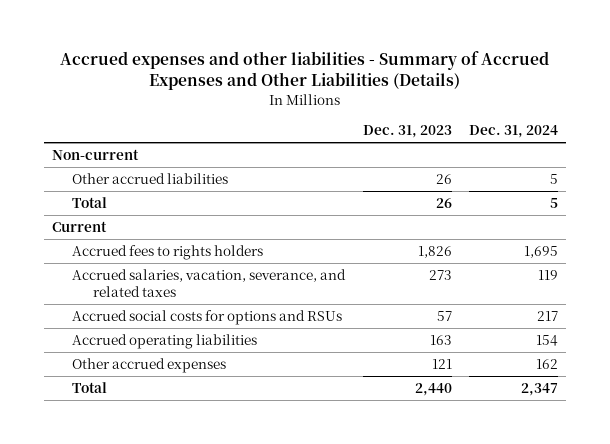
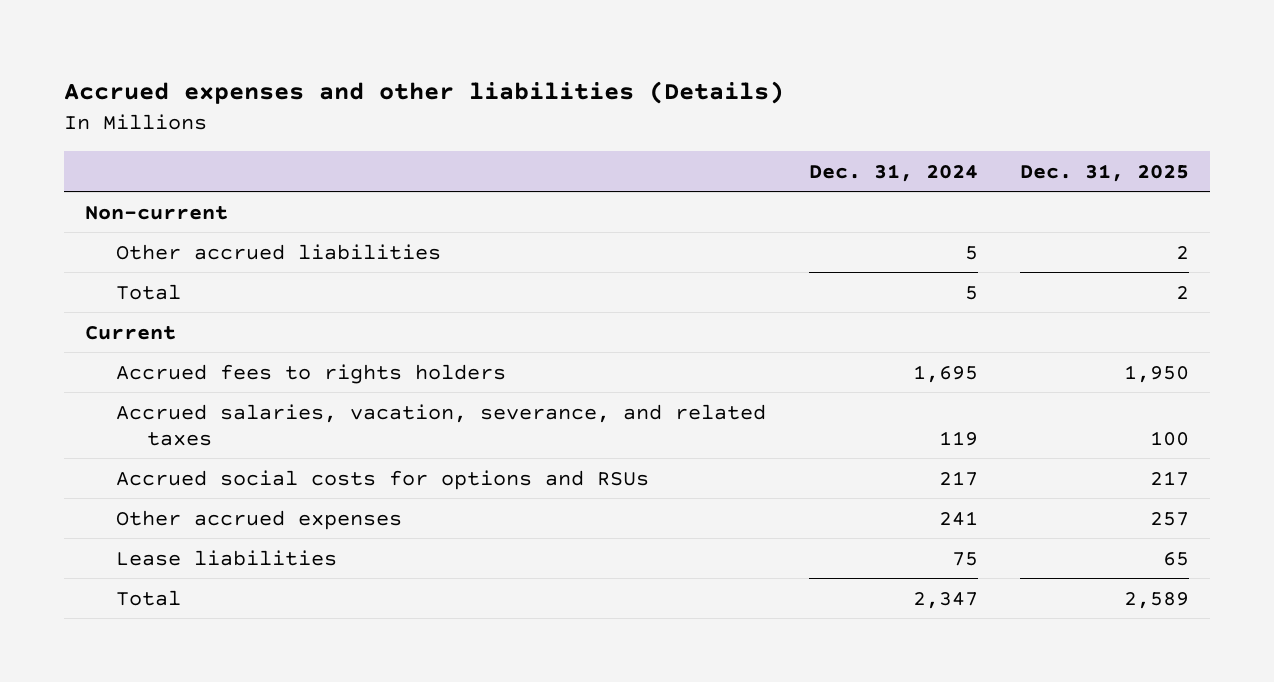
[60,51,550,91] Accrued expenses and other liabilities - Summary of Accrued Expenses and Other Liabilities (Details) -> [64,80,785,104] Accrued expenses and other liabilities (Details)
[362,125,452,139] Dec. 31, 2023 -> none
none -> [1019,163,1189,182] Dec. 31, 2025
[72,334,258,350] Accrued operating liabilities -> none
[535,359,558,370] 162 -> [938,510,978,526] 241
none -> [116,549,338,566] Lease liabilities

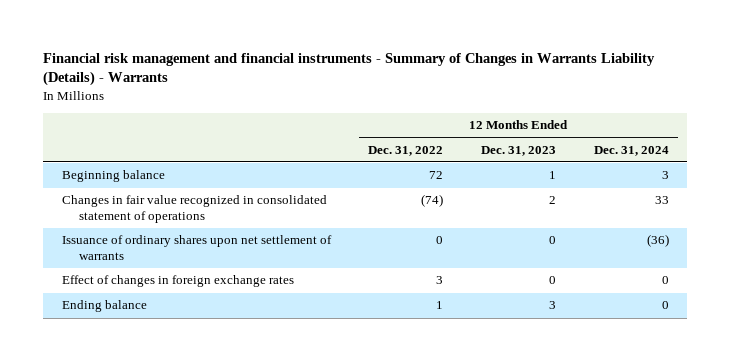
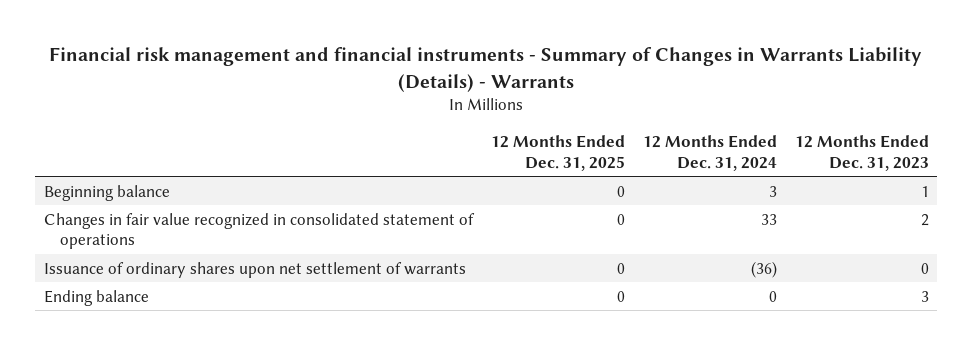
[368,145,444,156] Dec. 31, 2022 -> none
none -> [490,134,625,171] 12 Months Ended Dec. 31, 2025
[61,275,294,288] Effect of changes in foreign exchange rates -> none

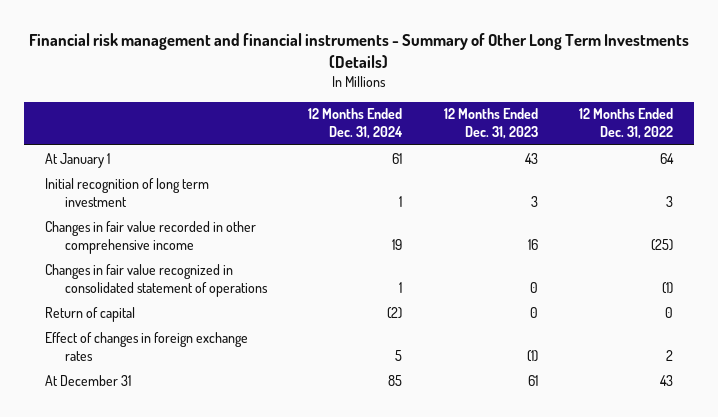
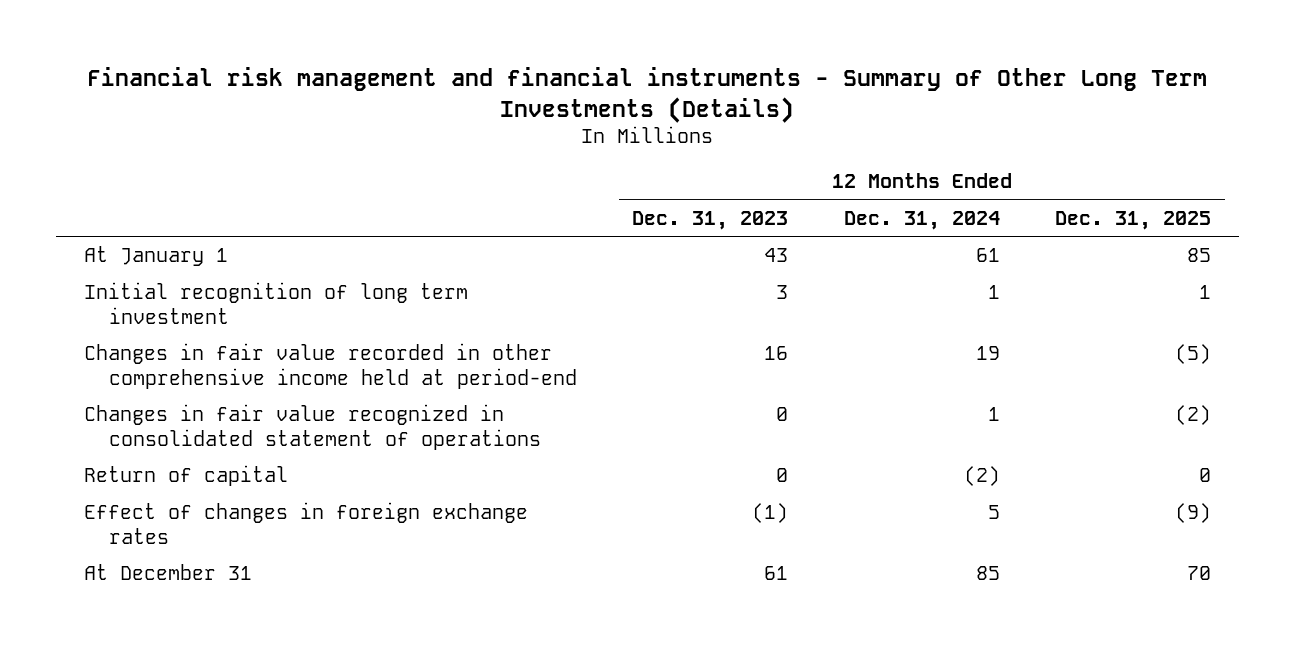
[579,108,674,140] 12 Months Ended Dec. 31, 2022 -> none
none -> [1055,210,1212,230] Dec. 31, 2025
[44,220,256,254] Changes in fair value recorded in other comprehensive income -> [83,343,578,389] Changes in fair value recorded in other comprehensive income held at period-end

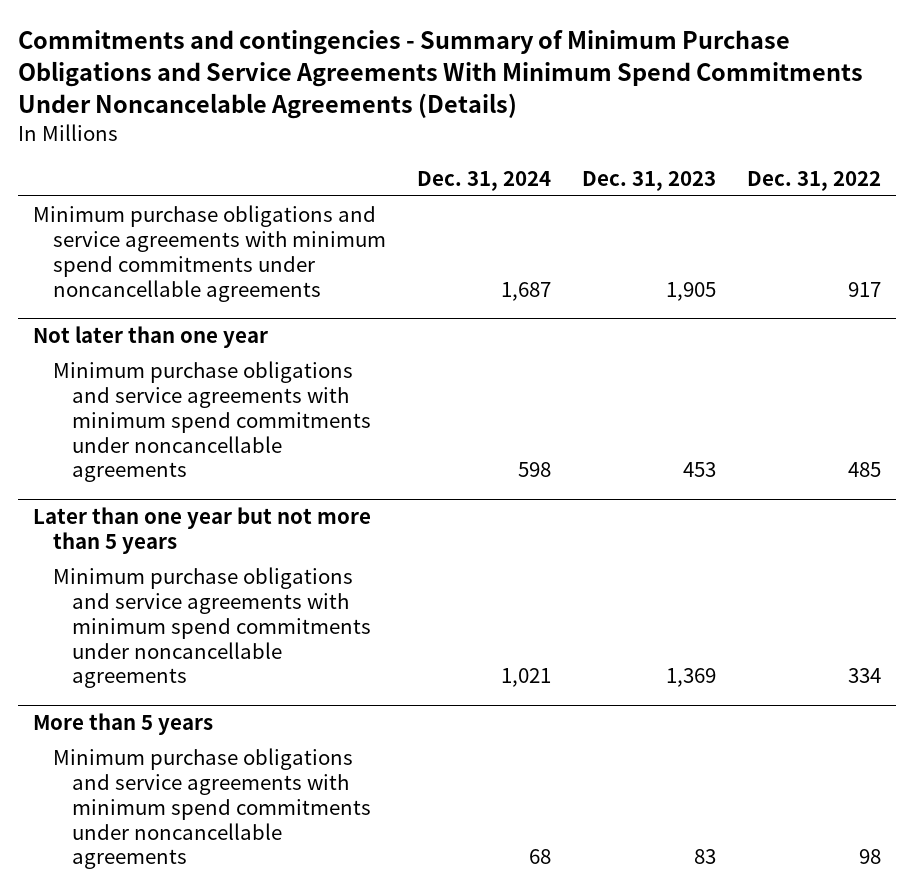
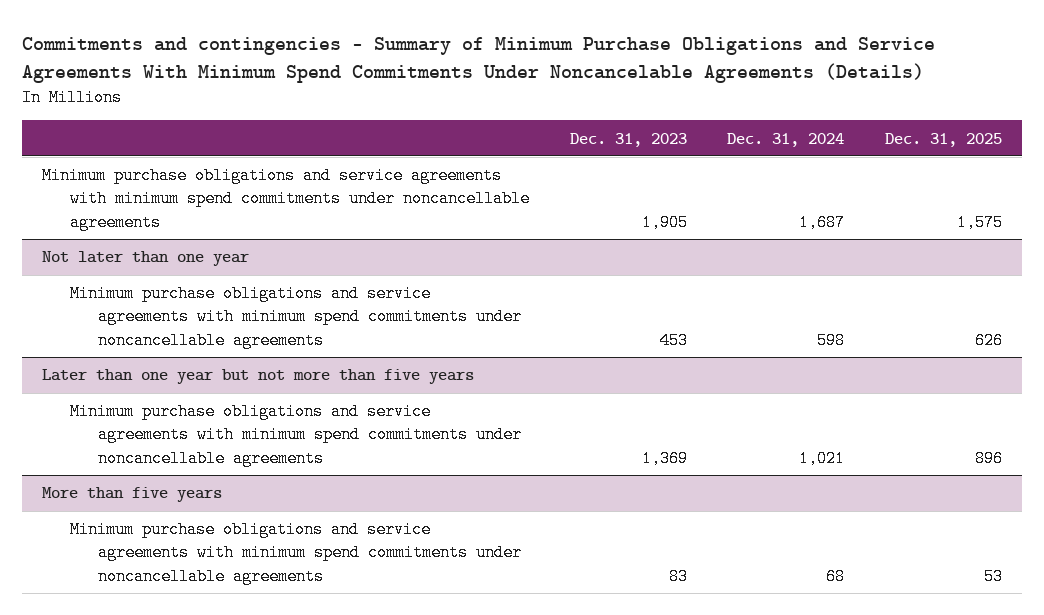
[746,170,881,191] Dec. 31, 2022 -> none
none -> [884,132,1002,147] Dec. 31, 2025
[33,507,372,555] Later than one year but not more than 5 years -> [42,369,475,385] Later than one year but not more than five years
[33,713,214,736] More than 5 years -> [42,487,223,503] More than five years

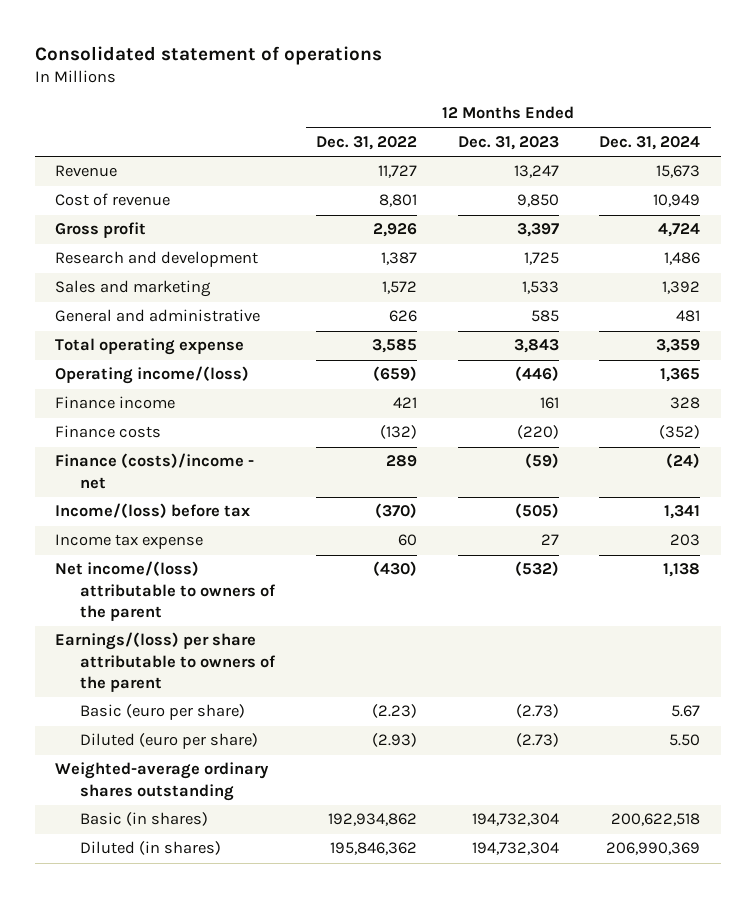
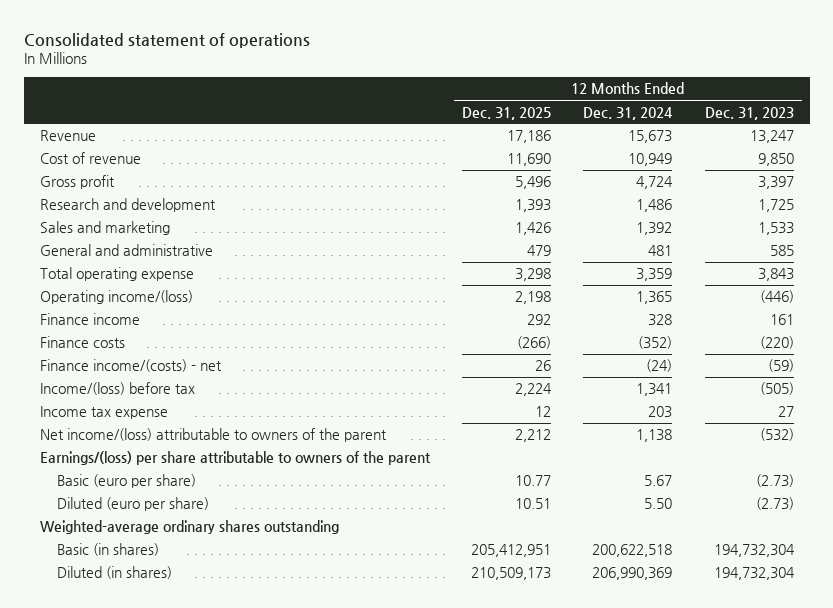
[315,135,417,150] Dec. 31, 2022 -> none
none -> [462,106,552,120] Dec. 31, 2025
[55,453,255,489] Finance (costs)/income - net -> [39,359,222,373] Finance income/(costs) - net

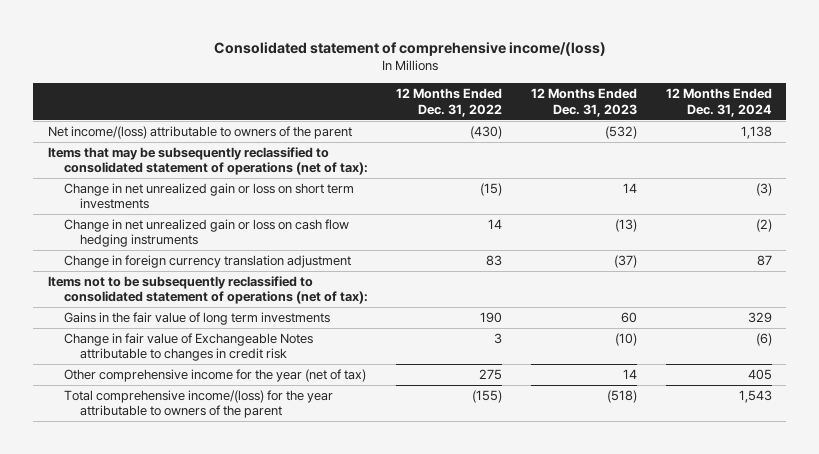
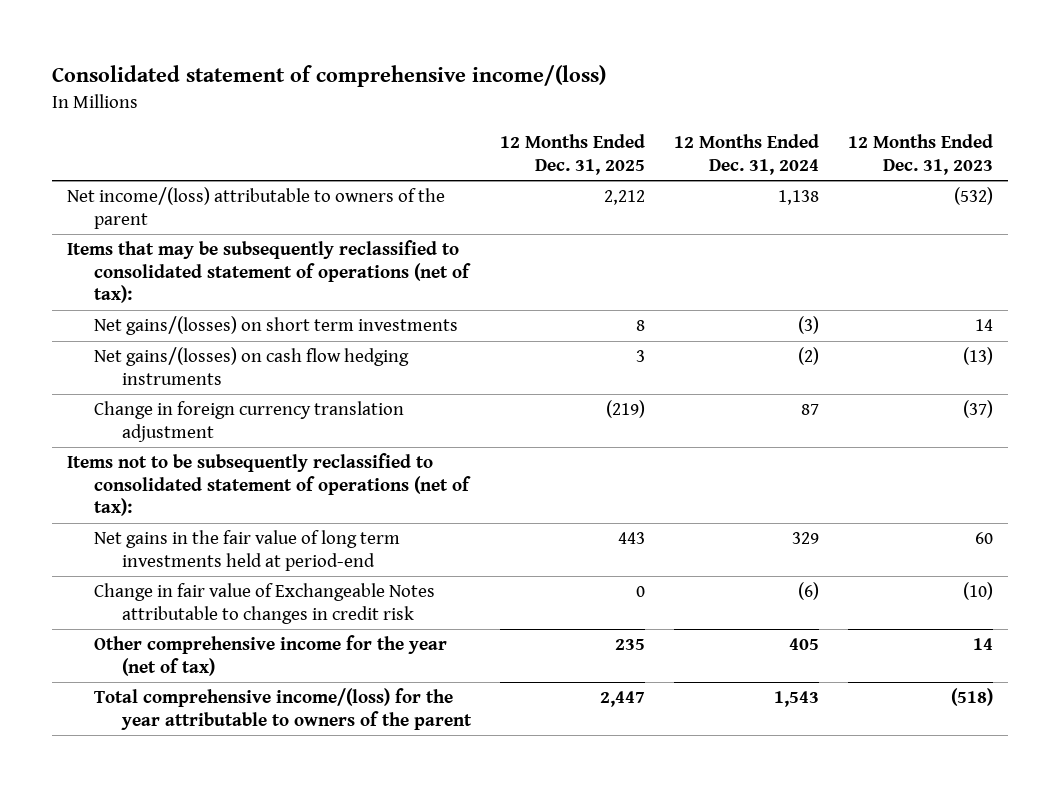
[396,88,503,117] 12 Months Ended Dec. 31, 2022 -> none
none -> [499,134,645,175] 12 Months Ended Dec. 31, 2025
[63,183,354,210] Change in net unrealized gain or loss on short term investments -> [94,316,459,336] Net gains/(losses) on short term investments
[63,219,349,248] Change in net unrealized gain or loss on cash flow hedging instruments -> [94,347,410,385] Net gains/(losses) on cash flow hedging instruments
[63,312,330,326] Gains in the fair value of long term investments -> [94,530,401,571] Net gains in the fair value of long term investments held at period-end

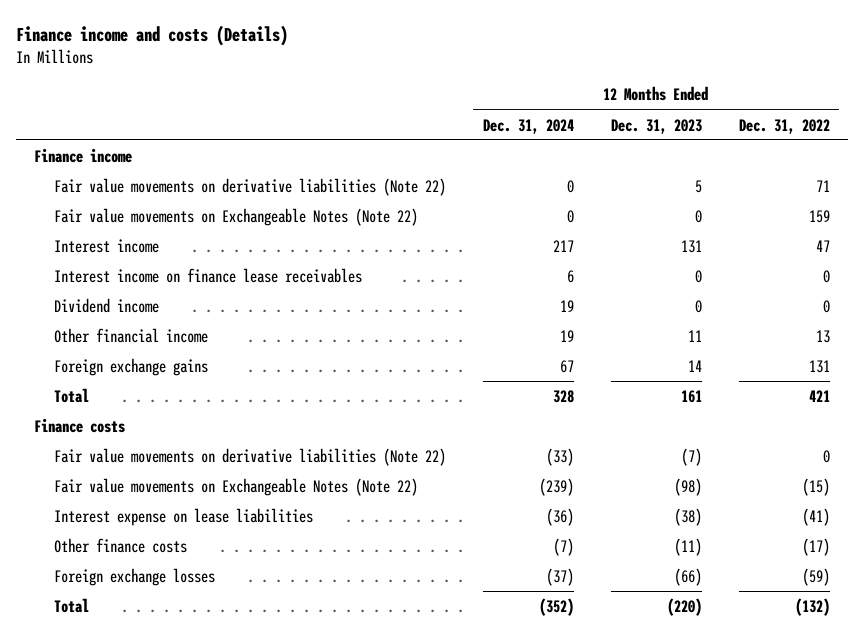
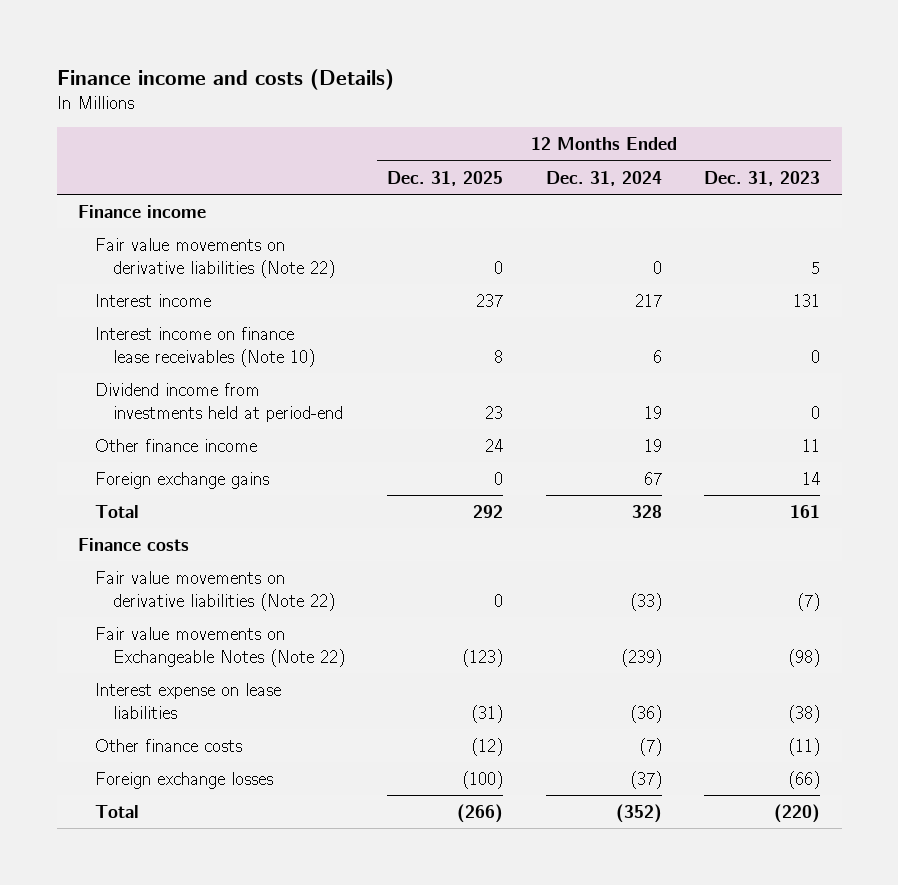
[738,118,830,134] Dec. 31, 2022 -> none
none -> [387,170,504,186] Dec. 31, 2025
[53,207,418,226] Fair value movements on Exchangeable Notes (Note 22) -> none
[53,267,362,283] Interest income on finance lease receivables -> [95,326,315,367] Interest income on finance lease receivables (Note 10)
[53,297,159,313] Dividend income -> [95,382,343,422] Dividend income from investments held at period-end
[53,327,208,343] Other financial income -> [95,438,258,452] Other finance income

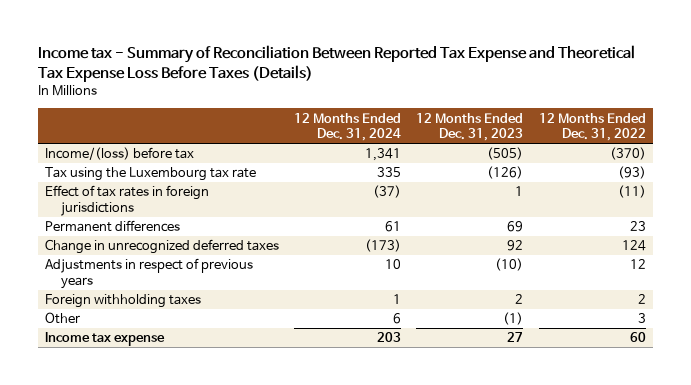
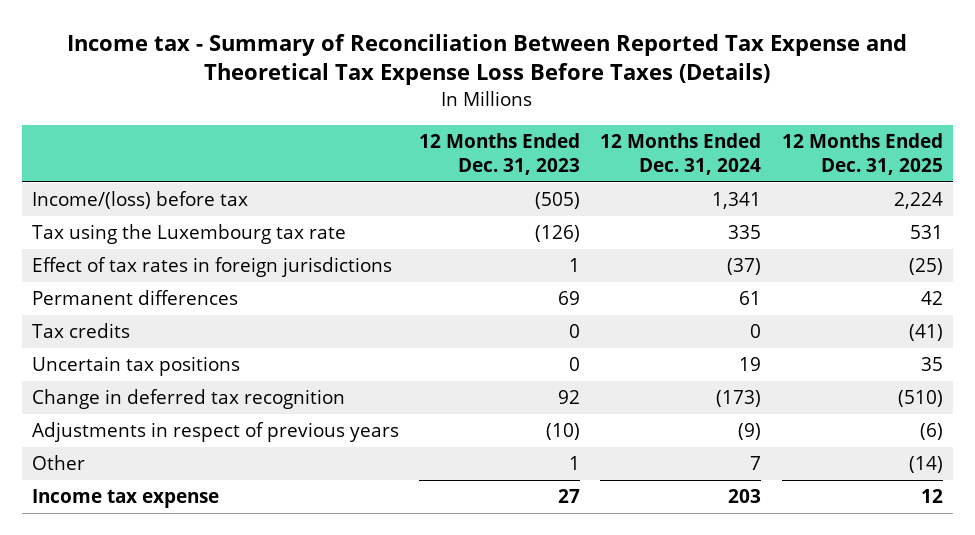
[538,112,646,142] 12 Months Ended Dec. 31, 2022 -> none
none -> [781,132,943,176] 12 Months Ended Dec. 31, 2025
[45,294,202,309] Foreign withholding taxes -> none
none -> [32,323,131,339] Tax credits
none -> [32,356,241,377] Uncertain tax positions
[45,239,280,255] Change in unrecognized deferred taxes -> [32,389,346,410] Change in deferred tax recognition
[385,259,402,270] 10 -> [738,423,762,441] (9)
[393,313,402,325] 6 -> [750,456,762,471] 7
[503,312,524,326] (1) -> [569,456,581,471] 1

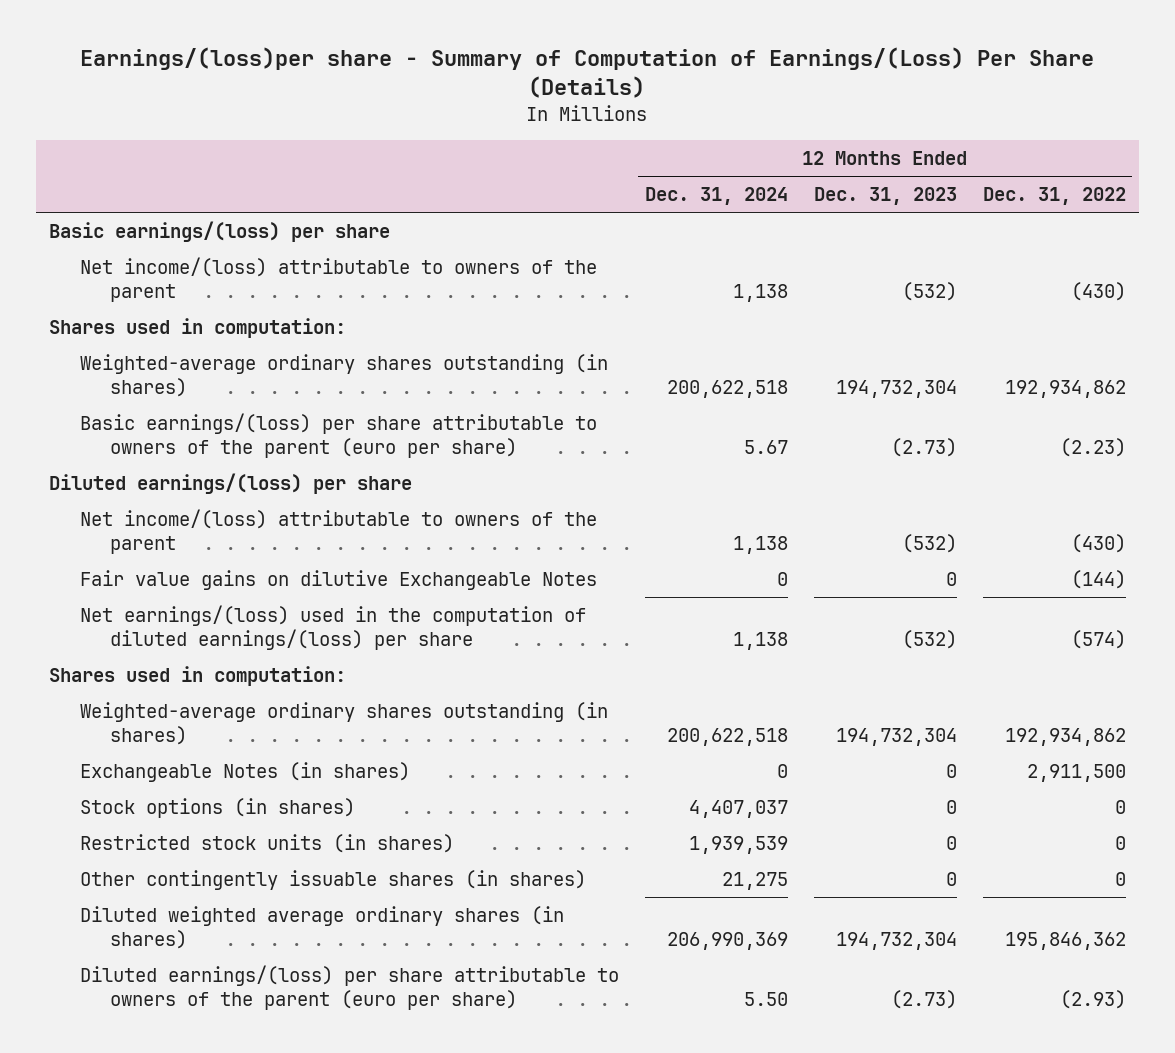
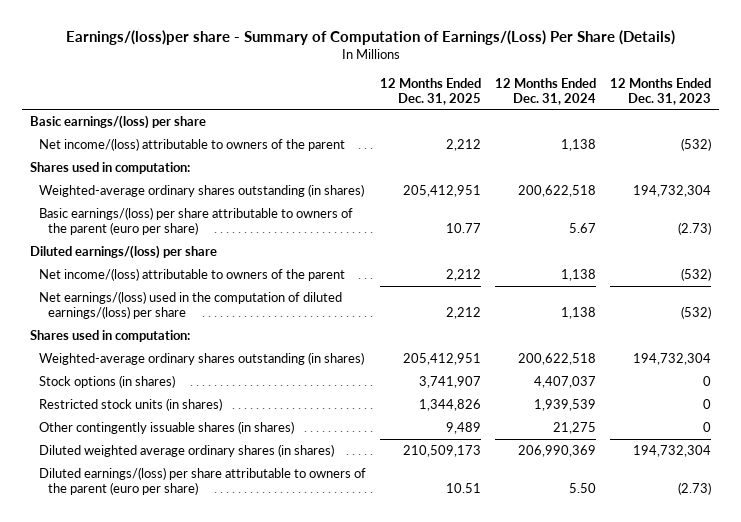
[982,187,1126,206] Dec. 31, 2022 -> none
none -> [379,77,481,105] 12 Months Ended Dec. 31, 2025
[79,569,597,590] Fair value gains on dilutive Exchangeable Notes -> none
[79,761,410,782] Exchangeable Notes (in shares) -> none

